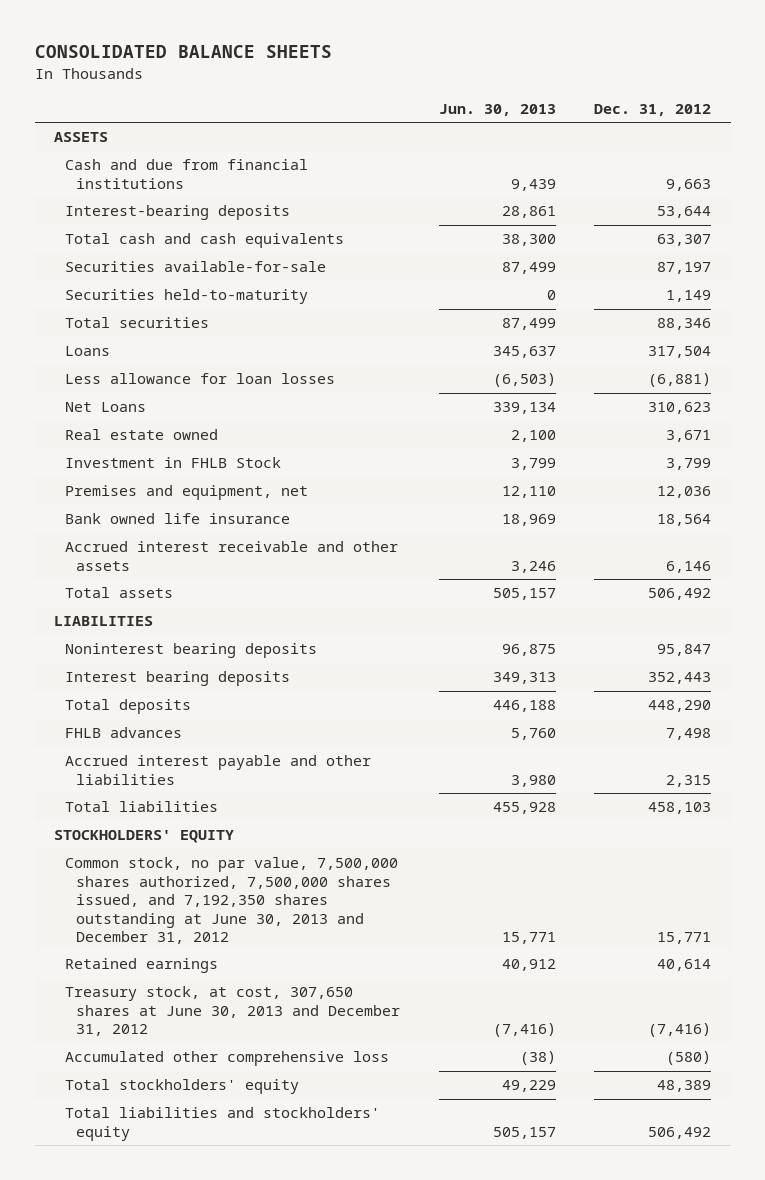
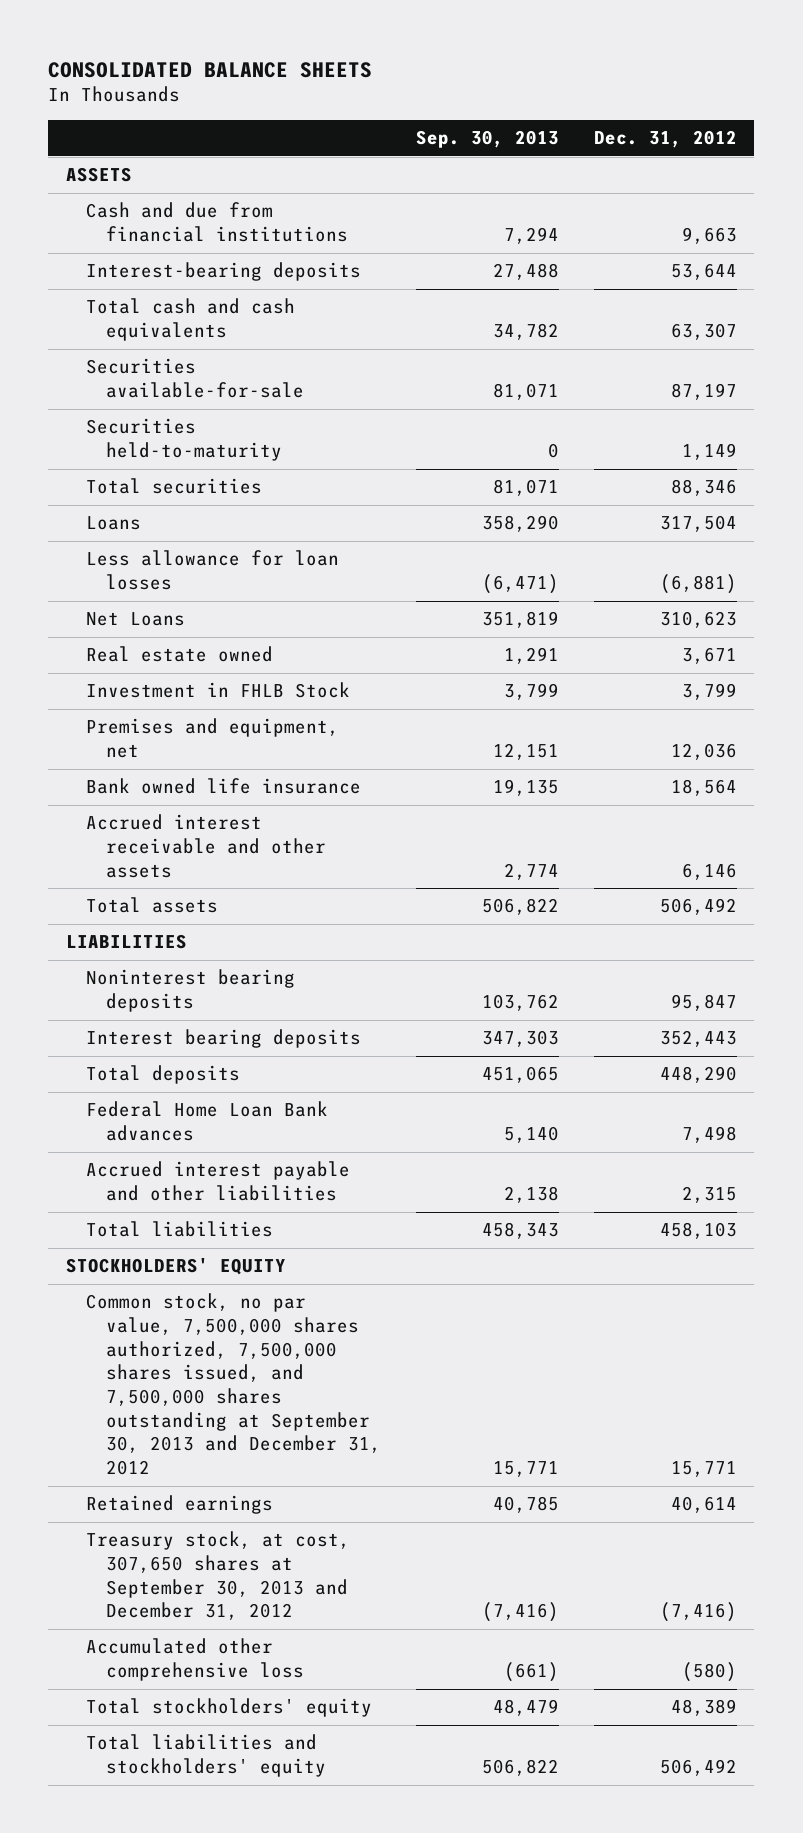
[438,103,556,116] Jun. 30, 2013 -> none
none -> [415,130,559,149] Sep. 30, 2013
[65,727,183,739] FHLB advances -> [85,1101,328,1142] Federal Home Loan Bank advances
[65,857,399,944] Common stock, no par value, 7,500,000 shares authorized, 7,500,000 shares issued, and 7,192,350 shares outstanding at June 30, 2013 and December 31, 2012 -> [85,1293,381,1475] Common stock, no par value, 7,500,000 shares authorized, 7,500,000 shares issued, and 7,500,000 shares outstanding at September 30, 2013 and December 31, 2012
[65,986,400,1037] Treasury stock, at cost, 307,650 shares at June 30, 2013 and December 31, 2012 -> [85,1531,350,1621] Treasury stock, at cost, 307,650 shares at September 30, 2013 and December 31, 2012

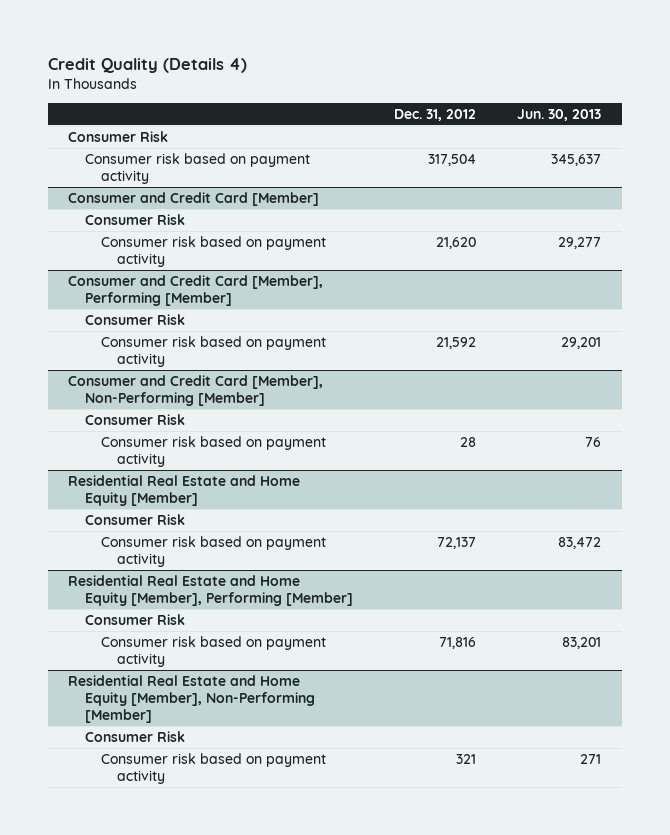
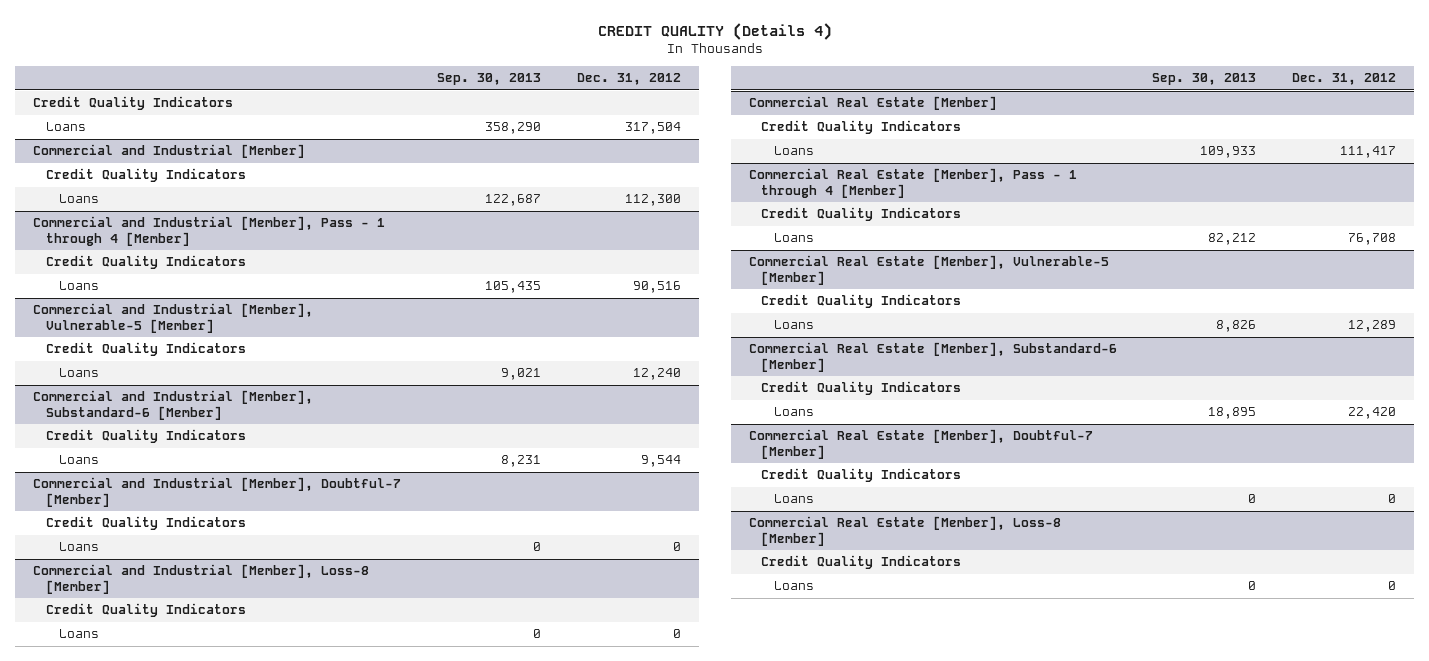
[47,57,247,73] Credit Quality (Details 4) -> [597,22,832,40] CREDIT QUALITY (Details 4)
[517,108,602,121] Jun. 30, 2013 -> none
none -> [437,73,542,86] Sep. 30, 2013
[68,130,169,142] Consumer Risk -> none
[68,191,320,206] Consumer and Credit Card [Member] -> none
[84,213,185,225] Consumer Risk -> none
[100,235,326,267] Consumer risk based on payment activity -> none
[68,274,324,306] Consumer and Credit Card [Member], Performing [Member] -> none
[84,313,185,325] Consumer Risk -> none
[100,335,326,367] Consumer risk based on payment activity -> none
[68,374,324,406] Consumer and Credit Card [Member], Non-Performing [Member] -> none
[84,413,185,425] Consumer Risk -> none
[100,435,326,467] Consumer risk based on payment activity -> none
[68,474,301,506] Residential Real Estate and Home Equity [Member] -> none
[84,513,185,525] Consumer Risk -> none
[100,535,326,567] Consumer risk based on payment activity -> none
[68,574,353,606] Residential Real Estate and Home Equity [Member], Performing [Member] -> none
[84,613,185,625] Consumer Risk -> none
[100,635,326,667] Consumer risk based on payment activity -> none
[68,674,315,723] Residential Real Estate and Home Equity [Member], Non-Performing [Member] -> none
[84,730,185,742] Consumer Risk -> none
[100,752,326,784] Consumer risk based on payment activity -> none
none -> [33,96,234,111] Credit Quality Indicators
[84,152,310,184] Consumer risk based on payment activity -> [45,122,86,132] Loans
none -> [33,144,306,159] Commercial and Industrial [Member]
none -> [45,168,246,183] Credit Quality Indicators
none -> [58,194,99,204] Loans
none -> [33,216,386,246] Commercial and Industrial [Member], Pass - 1 through 4 [Member]
none -> [45,255,246,270] Credit Quality Indicators
none -> [58,281,99,291] Loans
none -> [33,303,314,333] Commercial and Industrial [Member], Vulnerable-5 [Member]
none -> [45,342,246,357] Credit Quality Indicators
none -> [58,368,99,378] Loans
none -> [33,390,314,420] Commercial and Industrial [Member], Substandard-6 [Member]
none -> [45,429,246,444] Credit Quality Indicators
none -> [58,455,99,465] Loans
none -> [33,477,402,507] Commercial and Industrial [Member], Doubtful-7 [Member]
none -> [45,516,246,531] Credit Quality Indicators
none -> [58,542,99,552] Loans
none -> [33,564,370,594] Commercial and Industrial [Member], Loss-8 [Member]
none -> [45,603,246,618] Credit Quality Indicators
none -> [58,629,99,639] Loans
none -> [748,96,997,111] Commercial Real Estate [Member]
none -> [761,120,962,135] Credit Quality Indicators
none -> [774,146,815,156] Loans
none -> [748,168,1077,198] Commercial Real Estate [Member], Pass - 1 through 4 [Member]
none -> [761,207,962,222] Credit Quality Indicators
none -> [774,233,815,243] Loans
none -> [748,255,1109,285] Commercial Real Estate [Member], Vulnerable-5 [Member]
none -> [761,294,962,309] Credit Quality Indicators
none -> [774,320,815,330] Loans
none -> [748,342,1117,372] Commercial Real Estate [Member], Substandard-6 [Member]
none -> [761,381,962,396] Credit Quality Indicators
none -> [774,407,815,417] Loans
none -> [748,429,1093,459] Commercial Real Estate [Member], Doubtful-7 [Member]
none -> [761,468,962,483] Credit Quality Indicators
none -> [774,494,815,504] Loans
none -> [748,516,1061,546] Commercial Real Estate [Member], Loss-8 [Member]
none -> [761,555,962,570] Credit Quality Indicators
none -> [774,581,815,591] Loans

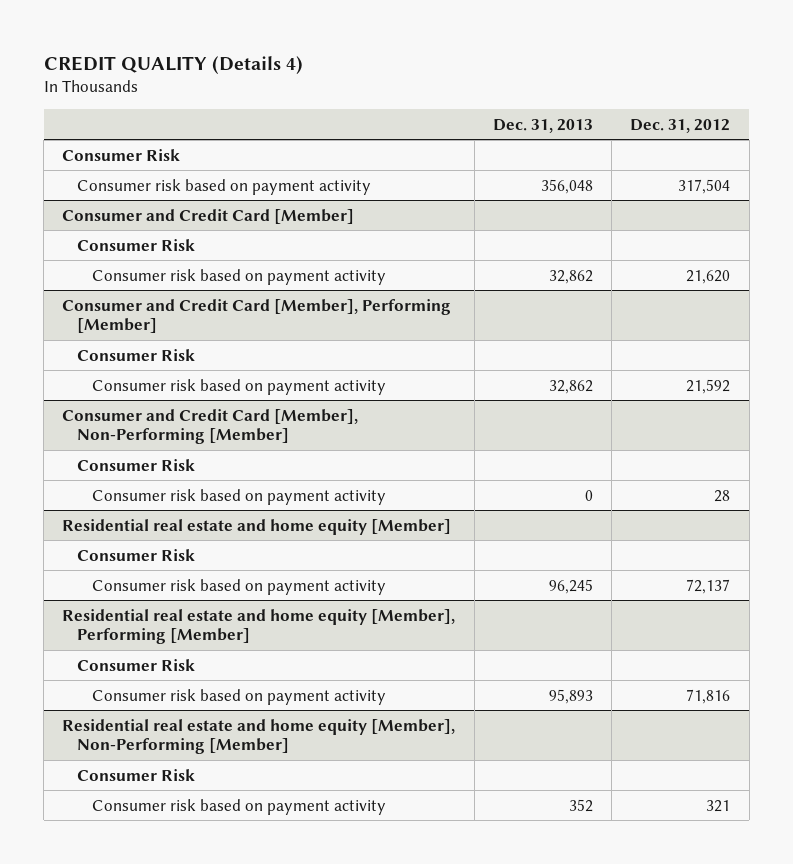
[437,73,542,86] Sep. 30, 2013 -> none
none -> [492,118,593,133] Dec. 31, 2013
[33,96,234,111] Credit Quality Indicators -> none
[33,144,306,159] Commercial and Industrial [Member] -> none
[45,168,246,183] Credit Quality Indicators -> none
[58,194,99,204] Loans -> none
[33,216,386,246] Commercial and Industrial [Member], Pass - 1 through 4 [Member] -> none
[45,255,246,270] Credit Quality Indicators -> none
[58,281,99,291] Loans -> none
[33,303,314,333] Commercial and Industrial [Member], Vulnerable-5 [Member] -> none
[45,342,246,357] Credit Quality Indicators -> none
[58,368,99,378] Loans -> none
[33,390,314,420] Commercial and Industrial [Member], Substandard-6 [Member] -> none
[45,429,246,444] Credit Quality Indicators -> none
[58,455,99,465] Loans -> none
[33,477,402,507] Commercial and Industrial [Member], Doubtful-7 [Member] -> none
[45,516,246,531] Credit Quality Indicators -> none
[58,542,99,552] Loans -> none
[33,564,370,594] Commercial and Industrial [Member], Loss-8 [Member] -> none
[45,603,246,618] Credit Quality Indicators -> none
[58,629,99,639] Loans -> none
[748,96,997,111] Commercial Real Estate [Member] -> none
[761,120,962,135] Credit Quality Indicators -> none
[774,146,815,156] Loans -> none
[748,168,1077,198] Commercial Real Estate [Member], Pass - 1 through 4 [Member] -> none
[761,207,962,222] Credit Quality Indicators -> none
[774,233,815,243] Loans -> none
[748,255,1109,285] Commercial Real Estate [Member], Vulnerable-5 [Member] -> none
[761,294,962,309] Credit Quality Indicators -> none
[774,320,815,330] Loans -> none
[748,342,1117,372] Commercial Real Estate [Member], Substandard-6 [Member] -> none
[761,381,962,396] Credit Quality Indicators -> none
[774,407,815,417] Loans -> none
[748,429,1093,459] Commercial Real Estate [Member], Doubtful-7 [Member] -> none
[761,468,962,483] Credit Quality Indicators -> none
[774,494,815,504] Loans -> none
[748,516,1061,546] Commercial Real Estate [Member], Loss-8 [Member] -> none
[761,555,962,570] Credit Quality Indicators -> none
[774,581,815,591] Loans -> none
none -> [62,148,181,161] Consumer Risk
[45,122,86,132] Loans -> [77,178,372,195] Consumer risk based on payment activity
none -> [62,208,355,224] Consumer and Credit Card [Member]
none -> [77,238,196,251] Consumer Risk
none -> [92,268,387,285] Consumer risk based on payment activity
none -> [62,298,452,333] Consumer and Credit Card [Member], Performing [Member]
none -> [77,348,196,361] Consumer Risk
none -> [92,378,387,395] Consumer risk based on payment activity
none -> [62,408,359,444] Consumer and Credit Card [Member], Non-Performing [Member]
none -> [77,458,196,471] Consumer Risk
none -> [92,488,387,505] Consumer risk based on payment activity
none -> [62,518,452,535] Residential real estate and home equity [Member]
none -> [77,548,196,561] Consumer Risk
none -> [92,578,387,595] Consumer risk based on payment activity
none -> [62,608,456,644] Residential real estate and home equity [Member], Performing [Member]
none -> [77,658,196,671] Consumer Risk
none -> [92,688,387,705] Consumer risk based on payment activity
none -> [62,718,456,754] Residential real estate and home equity [Member], Non-Performing [Member]
none -> [77,768,196,781] Consumer Risk
none -> [92,798,387,815] Consumer risk based on payment activity

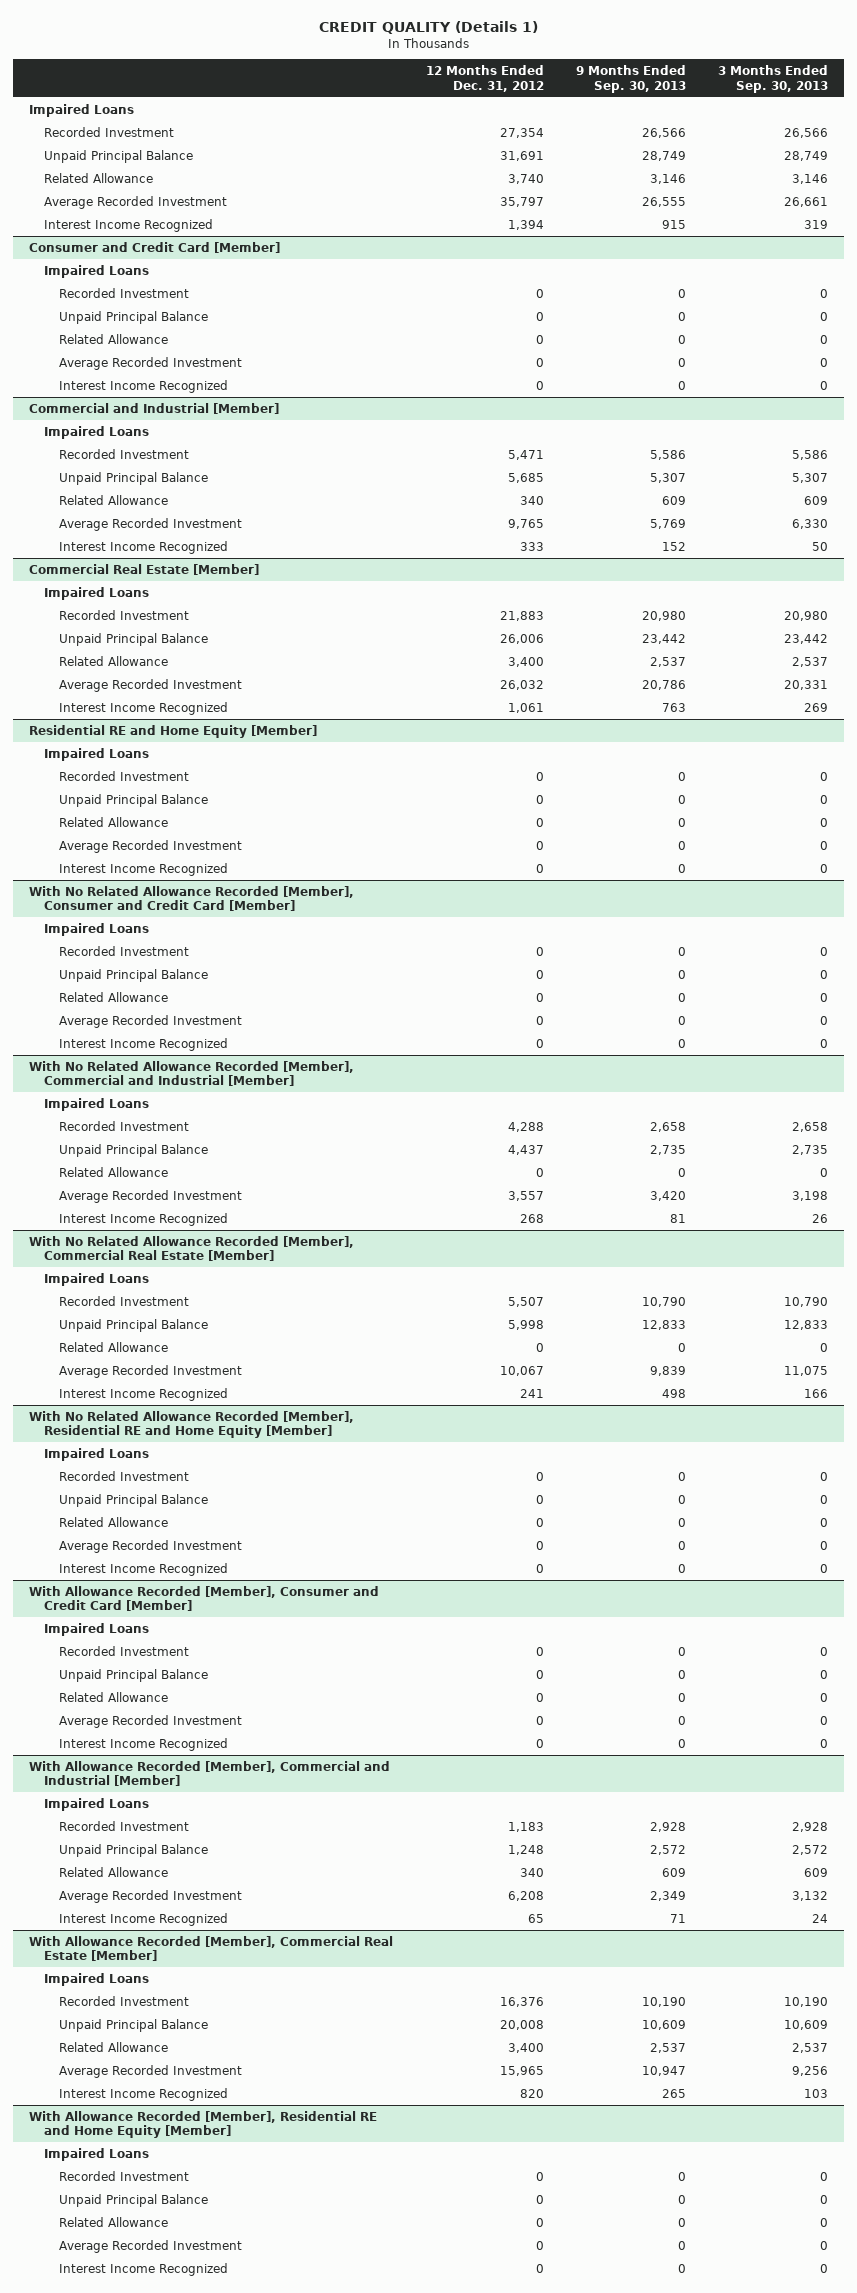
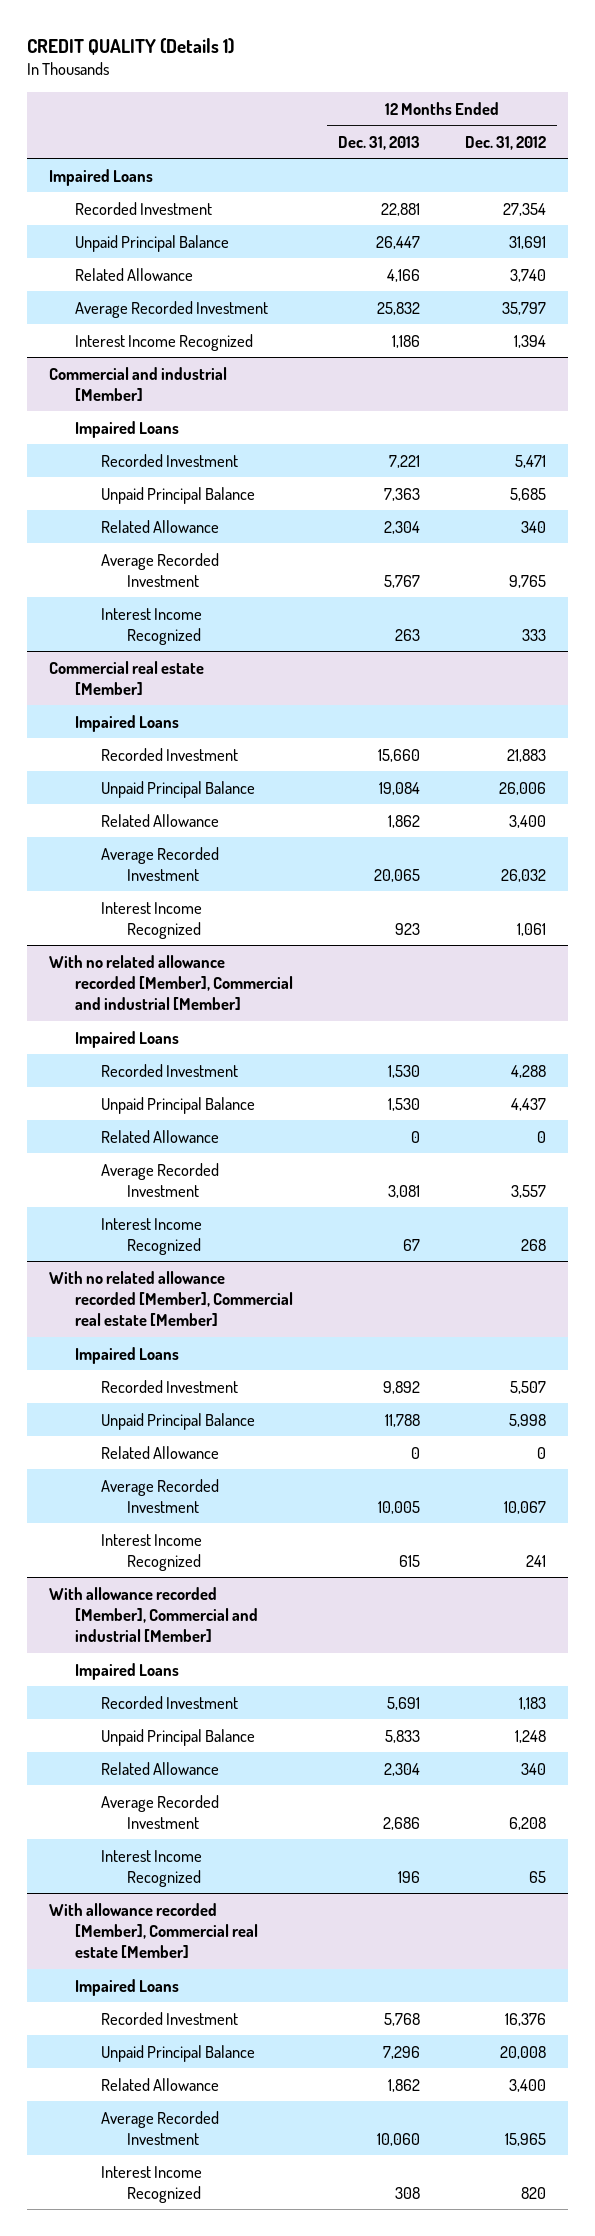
[575,64,686,93] 9 Months Ended Sep. 30, 2013 -> none
[717,64,828,93] 3 Months Ended Sep. 30, 2013 -> none
none -> [338,135,421,150] Dec. 31, 2013
[29,241,281,253] Consumer and Credit Card [Member] -> none
[44,264,150,278] Impaired Loans -> none
[58,287,189,298] Recorded Investment -> none
[58,310,208,324] Unpaid Principal Balance -> none
[58,333,168,344] Related Allowance -> none
[58,356,242,370] Average Recorded Investment -> none
[58,379,228,393] Interest Income Recognized -> none
[29,402,280,414] Commercial and Industrial [Member] -> [49,366,228,401] Commercial and industrial [Member]
[29,563,260,575] Commercial Real Estate [Member] -> [49,660,205,695] Commercial real estate [Member]
[29,724,318,738] Residential RE and Home Equity [Member] -> none
[44,747,150,761] Impaired Loans -> none
[58,770,189,781] Recorded Investment -> none
[58,793,208,807] Unpaid Principal Balance -> none
[58,816,168,827] Related Allowance -> none
[58,839,242,853] Average Recorded Investment -> none
[58,862,228,876] Interest Income Recognized -> none
[29,885,355,912] With No Related Allowance Recorded [Member], Consumer and Credit Card [Member] -> none
[44,922,150,936] Impaired Loans -> none
[58,945,189,956] Recorded Investment -> none
[58,968,208,982] Unpaid Principal Balance -> none
[58,991,168,1002] Related Allowance -> none
[58,1014,242,1028] Average Recorded Investment -> none
[58,1037,228,1051] Interest Income Recognized -> none
[29,1060,355,1087] With No Related Allowance Recorded [Member], Commercial and Industrial [Member] -> [49,954,294,1011] With no related allowance recorded [Member], Commercial and industrial [Member]
[29,1235,355,1262] With No Related Allowance Recorded [Member], Commercial Real Estate [Member] -> [49,1270,294,1327] With no related allowance recorded [Member], Commercial real estate [Member]
[29,1410,355,1439] With No Related Allowance Recorded [Member], Residential RE and Home Equity [Member] -> none
[44,1447,150,1461] Impaired Loans -> none
[58,1470,189,1481] Recorded Investment -> none
[58,1493,208,1507] Unpaid Principal Balance -> none
[58,1516,168,1527] Related Allowance -> none
[58,1539,242,1553] Average Recorded Investment -> none
[58,1562,228,1576] Interest Income Recognized -> none
[29,1585,380,1612] With Allowance Recorded [Member], Consumer and Credit Card [Member] -> none
[44,1622,150,1636] Impaired Loans -> none
[58,1645,189,1656] Recorded Investment -> none
[58,1668,208,1682] Unpaid Principal Balance -> none
[58,1691,168,1702] Related Allowance -> none
[58,1714,242,1728] Average Recorded Investment -> none
[58,1737,228,1751] Interest Income Recognized -> none
[29,1760,391,1787] With Allowance Recorded [Member], Commercial and Industrial [Member] -> [49,1586,259,1643] With allowance recorded [Member], Commercial and industrial [Member]
[29,1935,394,1962] With Allowance Recorded [Member], Commercial Real Estate [Member] -> [49,1902,259,1959] With allowance recorded [Member], Commercial real estate [Member]
[29,2110,378,2139] With Allowance Recorded [Member], Residential RE and Home Equity [Member] -> none
[44,2147,150,2161] Impaired Loans -> none
[58,2170,189,2181] Recorded Investment -> none
[58,2193,208,2207] Unpaid Principal Balance -> none
[58,2216,168,2227] Related Allowance -> none
[58,2239,242,2253] Average Recorded Investment -> none
[58,2262,228,2276] Interest Income Recognized -> none

